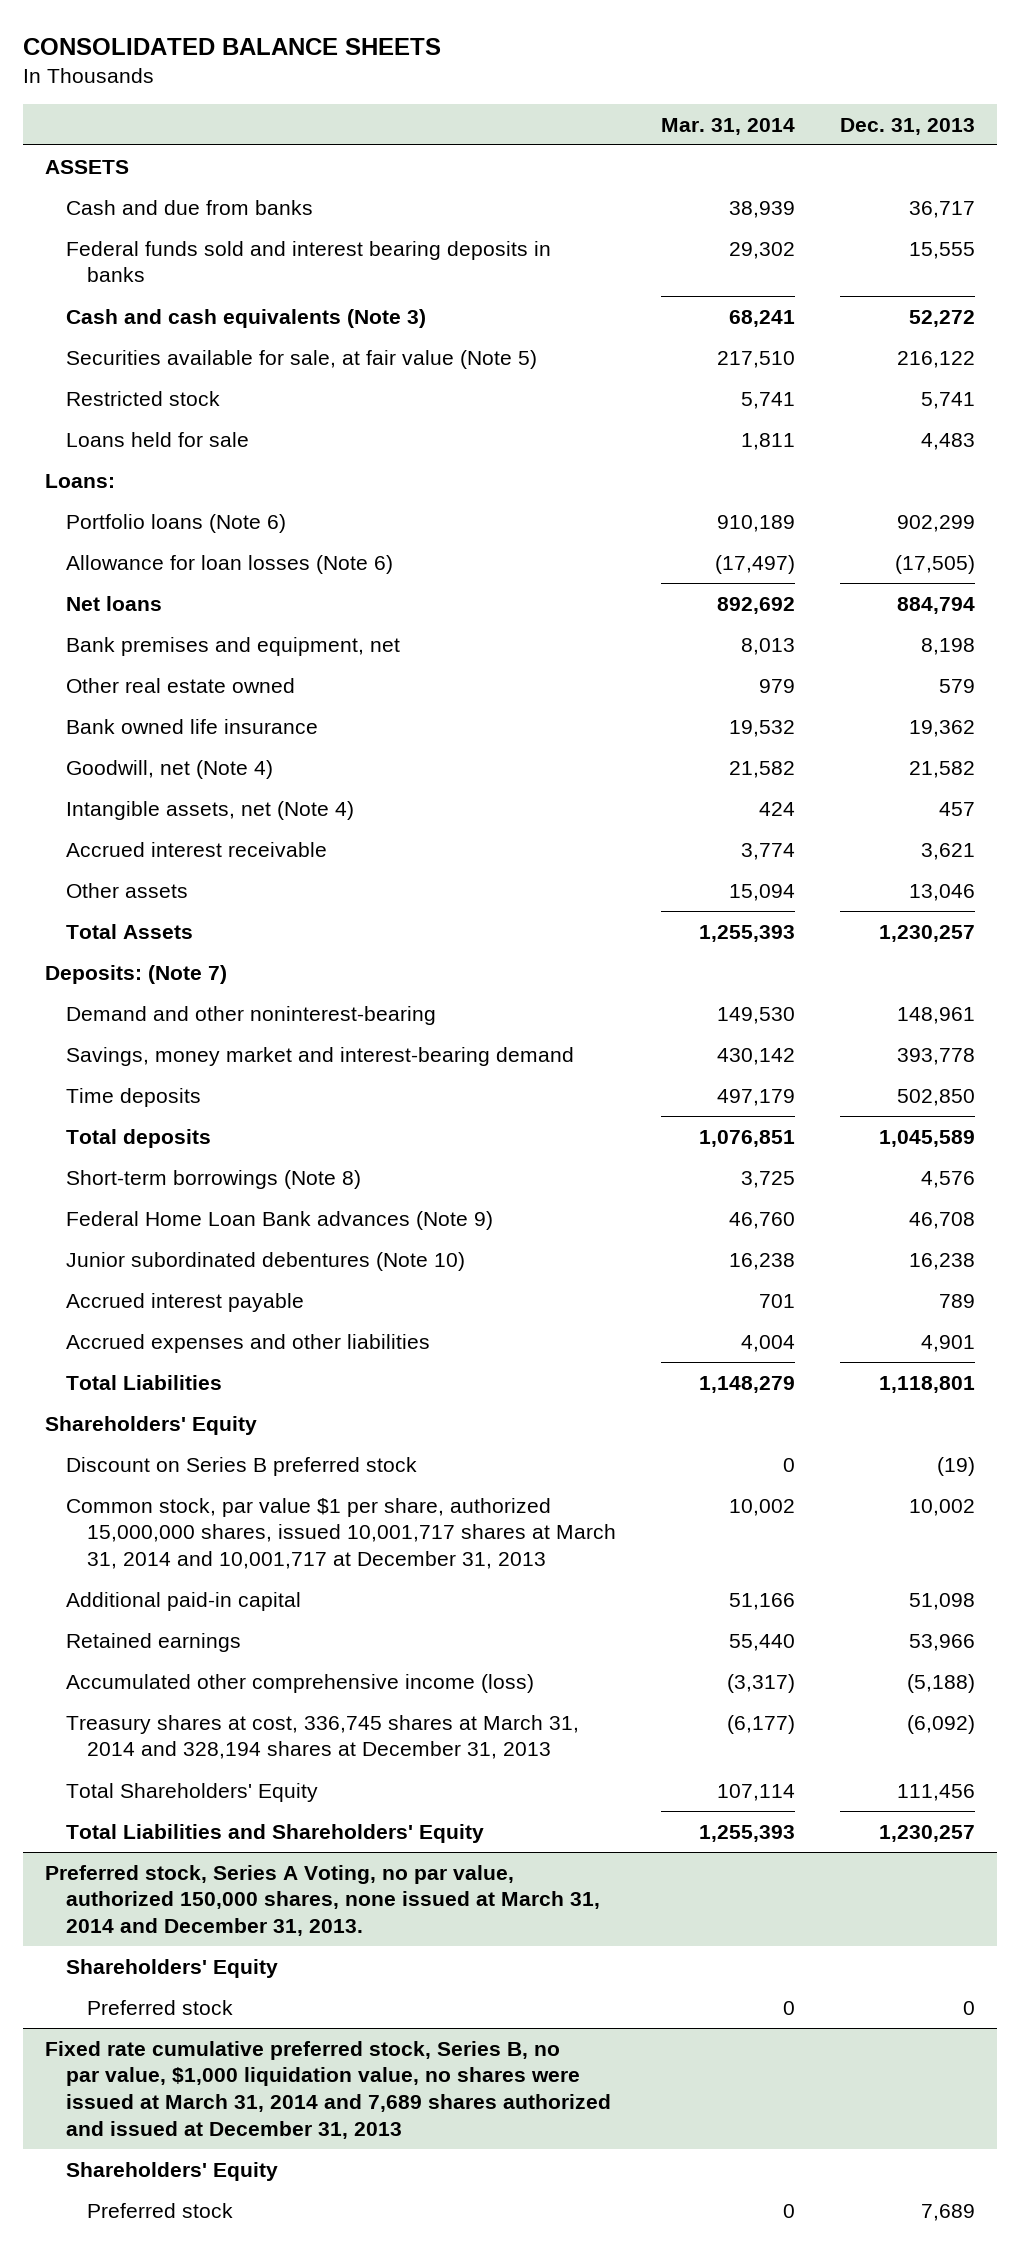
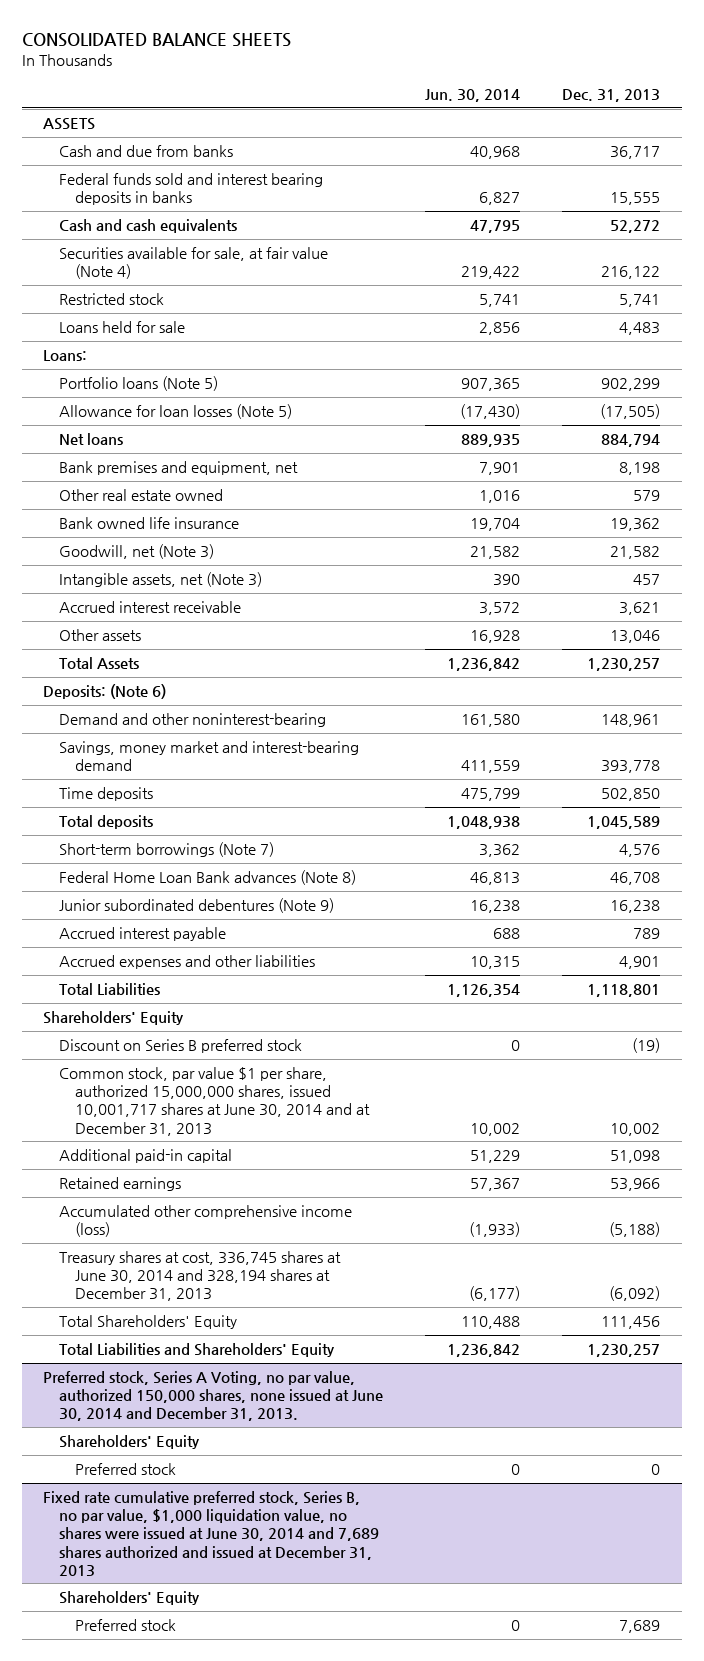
[660,117,795,135] Mar. 31, 2014 -> none
none -> [425,89,521,103] Jun. 30, 2014
[66,308,427,328] Cash and cash equivalents (Note 3) -> [59,219,238,234] Cash and cash equivalents
[66,349,538,369] Securities available for sale, at fair value (Note 5) -> [59,247,329,280] Securities available for sale, at fair value (Note 4)
[66,513,287,533] Portfolio loans (Note 6) -> [59,376,219,392] Portfolio loans (Note 5)
[66,554,394,574] Allowance for loan losses (Note 6) -> [59,404,293,420] Allowance for loan losses (Note 5)
[66,759,274,779] Goodwill, net (Note 4) -> [59,544,215,560] Goodwill, net (Note 3)
[66,800,355,820] Intangible assets, net (Note 4) -> [59,572,263,588] Intangible assets, net (Note 3)
[45,964,228,984] Deposits: (Note 7) -> [43,684,167,700] Deposits: (Note 6)
[66,1169,362,1189] Short-term borrowings (Note 8) -> [59,842,275,858] Short-term borrowings (Note 7)
[66,1210,494,1230] Federal Home Loan Bank advances (Note 9) -> [59,870,357,886] Federal Home Loan Bank advances (Note 8)
[66,1251,466,1271] Junior subordinated debentures (Note 10) -> [59,898,335,914] Junior subordinated debentures (Note 9)
[66,1497,616,1570] Common stock, par value $1 per share, authorized 15,000,000 shares, issued 10,001,717 shares at March 31, 2014 and 10,001,717 at December 31, 2013 -> [59,1067,370,1136] Common stock, par value $1 per share, authorized 15,000,000 shares, issued 10,001,717 shares at June 30, 2014 and at December 31, 2013
[66,1714,580,1760] Treasury shares at cost, 336,745 shares at March 31, 2014 and 328,194 shares at December 31, 2013 -> [59,1251,342,1302] Treasury shares at cost, 336,745 shares at June 30, 2014 and 328,194 shares at December 31, 2013
[45,1864,601,1937] Preferred stock, Series A Voting, no par value, authorized 150,000 shares, none issued at March 31, 2014 and December 31, 2013. -> [43,1371,384,1422] Preferred stock, Series A Voting, no par value, authorized 150,000 shares, none issued at June 30, 2014 and December 31, 2013.
[45,2040,612,2139] Fixed rate cumulative preferred stock, Series B, no par value, $1,000 liquidation value, no shares were issued at March 31, 2014 and 7,689 shares authorized and issued at December 31, 2013 -> [43,1491,380,1576] Fixed rate cumulative preferred stock, Series B, no par value, $1,000 liquidation value, no shares were issued at June 30, 2014 and 7,689 shares authorized and issued at December 31, 2013

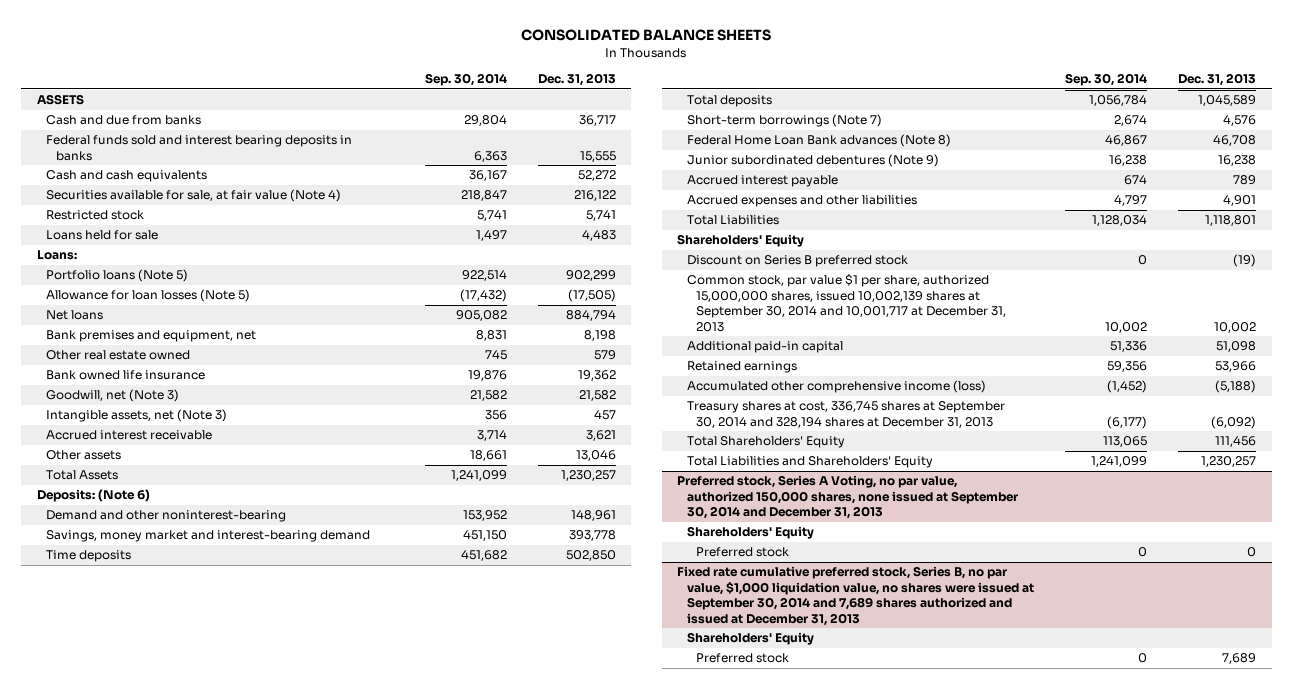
[425,89,521,103] Jun. 30, 2014 -> none
none -> [424,73,507,87] Sep. 30, 2014
[59,1067,370,1136] Common stock, par value $1 per share, authorized 15,000,000 shares, issued 10,001,717 shares at June 30, 2014 and at December 31, 2013 -> [686,274,1007,332] Common stock, par value $1 per share, authorized 15,000,000 shares, issued 10,002,139 shares at September 30, 2014 and 10,001,717 at December 31, 2013
[59,1251,342,1302] Treasury shares at cost, 336,745 shares at June 30, 2014 and 328,194 shares at December 31, 2013 -> [686,401,1005,428] Treasury shares at cost, 336,745 shares at September 30, 2014 and 328,194 shares at December 31, 2013
[43,1371,384,1422] Preferred stock, Series A Voting, no par value, authorized 150,000 shares, none issued at June 30, 2014 and December 31, 2013. -> [677,475,1018,520] Preferred stock, Series A Voting, no par value, authorized 150,000 shares, none issued at September 30, 2014 and December 31, 2013
[43,1491,380,1576] Fixed rate cumulative preferred stock, Series B, no par value, $1,000 liquidation value, no shares were issued at June 30, 2014 and 7,689 shares authorized and issued at December 31, 2013 -> [677,566,1034,626] Fixed rate cumulative preferred stock, Series B, no par value, $1,000 liquidation value, no shares were issued at September 30, 2014 and 7,689 shares authorized and issued at December 31, 2013

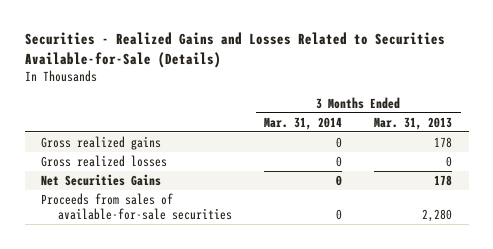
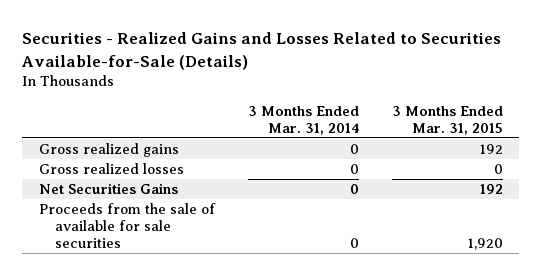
[374,116,453,130] Mar. 31, 2013 -> none
none -> [391,105,503,135] 3 Months Ended Mar. 31, 2015
[40,192,233,221] Proceeds from sales of available-for-sale securities -> [38,203,216,248] Proceeds from the sale of available for sale securities

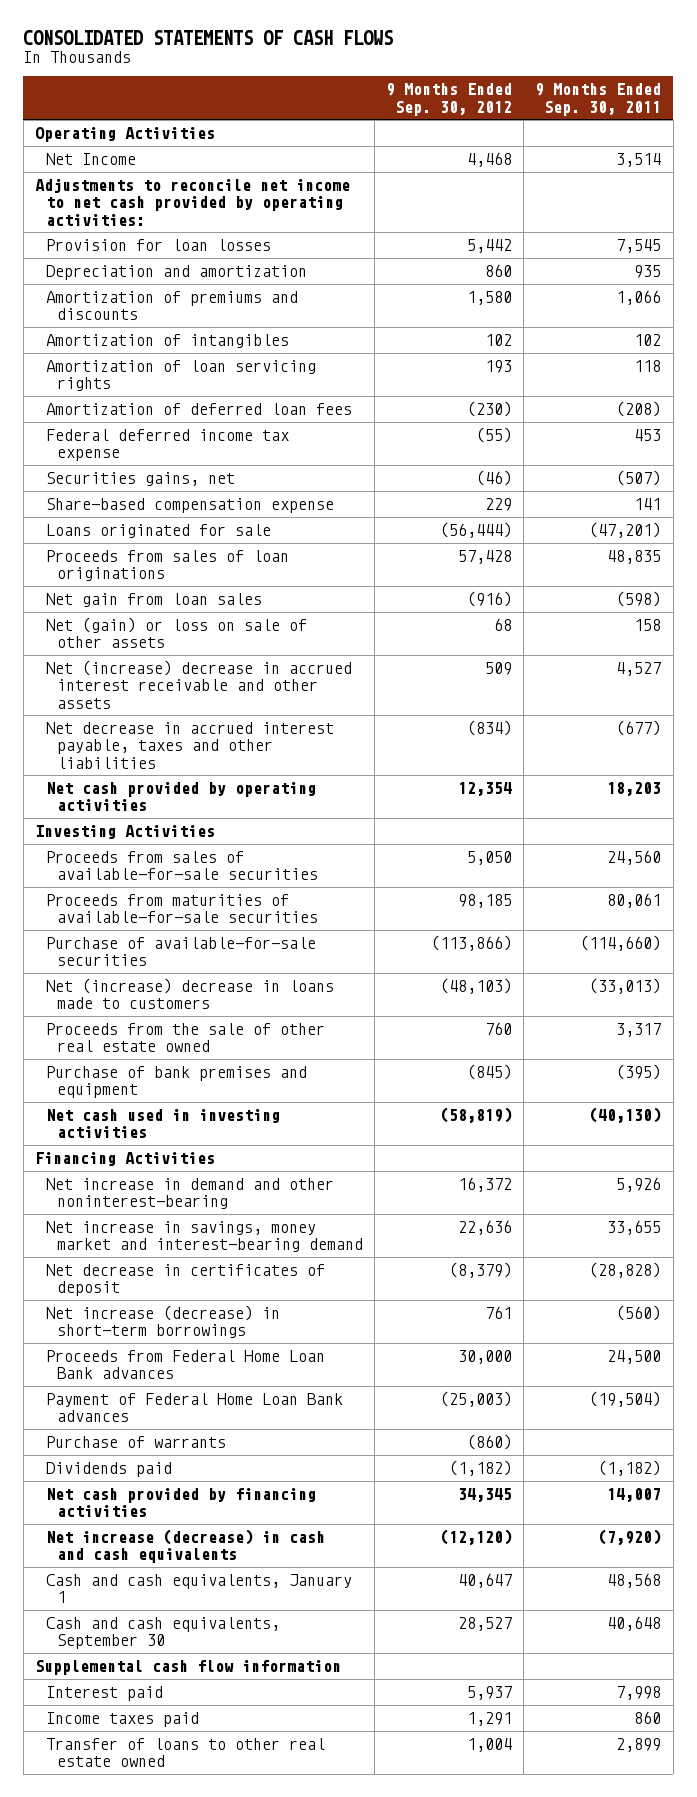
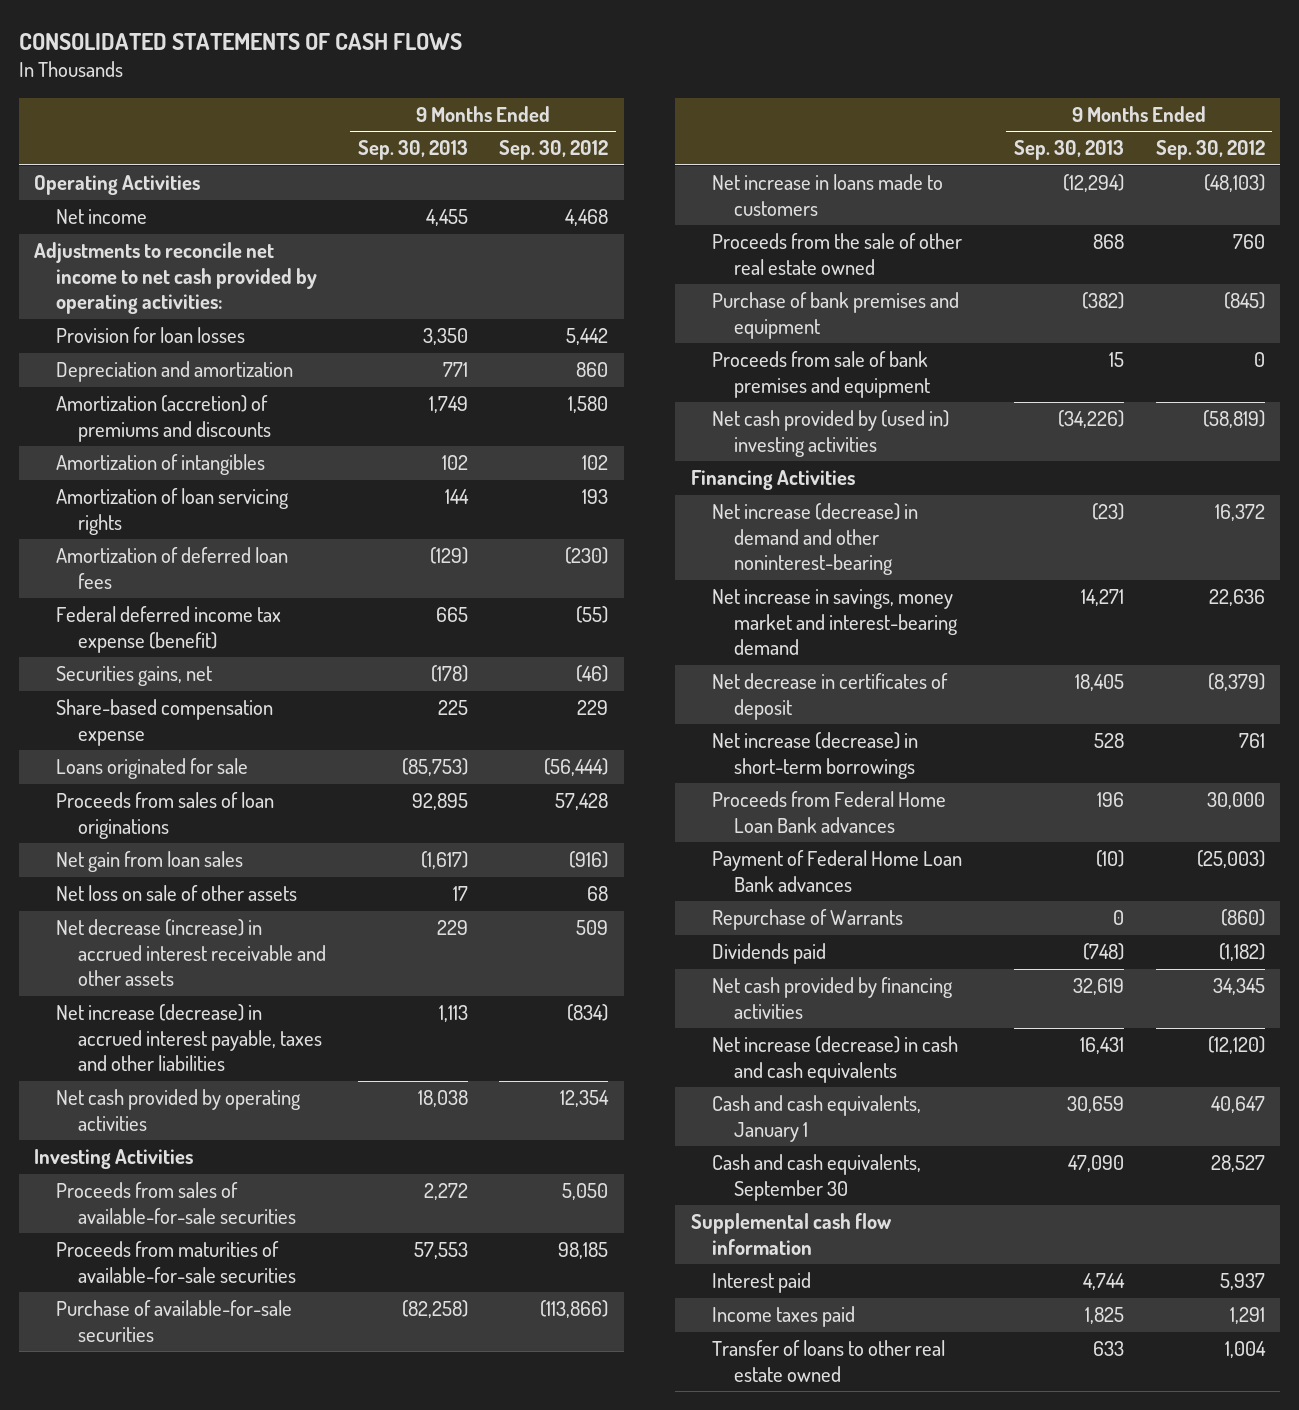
[535,83,662,116] 9 Months Ended Sep. 30, 2011 -> none
none -> [357,140,468,161] Sep. 30, 2013
[45,153,136,166] Net Income -> [56,209,148,225] Net income
[45,291,298,321] Amortization of premiums and discounts -> [56,395,271,442] Amortization (accretion) of premiums and discounts
[45,429,289,462] Federal deferred income tax expense -> [56,606,282,653] Federal deferred income tax expense (benefit)
[45,617,307,649] Net (gain) or loss on sale of other assets -> [56,885,298,902] Net loss on sale of other assets
[45,660,352,709] Net (increase) decrease in accrued interest receivable and other assets -> [56,919,326,987] Net decrease (increase) in accrued interest receivable and other assets
[45,722,334,769] Net decrease in accrued interest payable, taxes and other liabilities -> [56,1004,322,1072] Net increase (decrease) in accrued interest payable, taxes and other liabilities
[45,978,334,1010] Net (increase) decrease in loans made to customers -> [712,174,944,216] Net increase in loans made to customers
none -> [712,351,931,398] Proceeds from sale of bank premises and equipment
[45,1109,280,1139] Net cash used in investing activities -> [712,410,950,457] Net cash provided by (used in) investing activities
[45,1178,334,1210] Net increase in demand and other noninterest-bearing -> [712,503,919,576] Net increase (decrease) in demand and other noninterest-bearing
[45,1436,226,1449] Purchase of warrants -> [712,909,904,931] Repurchase of Warrants

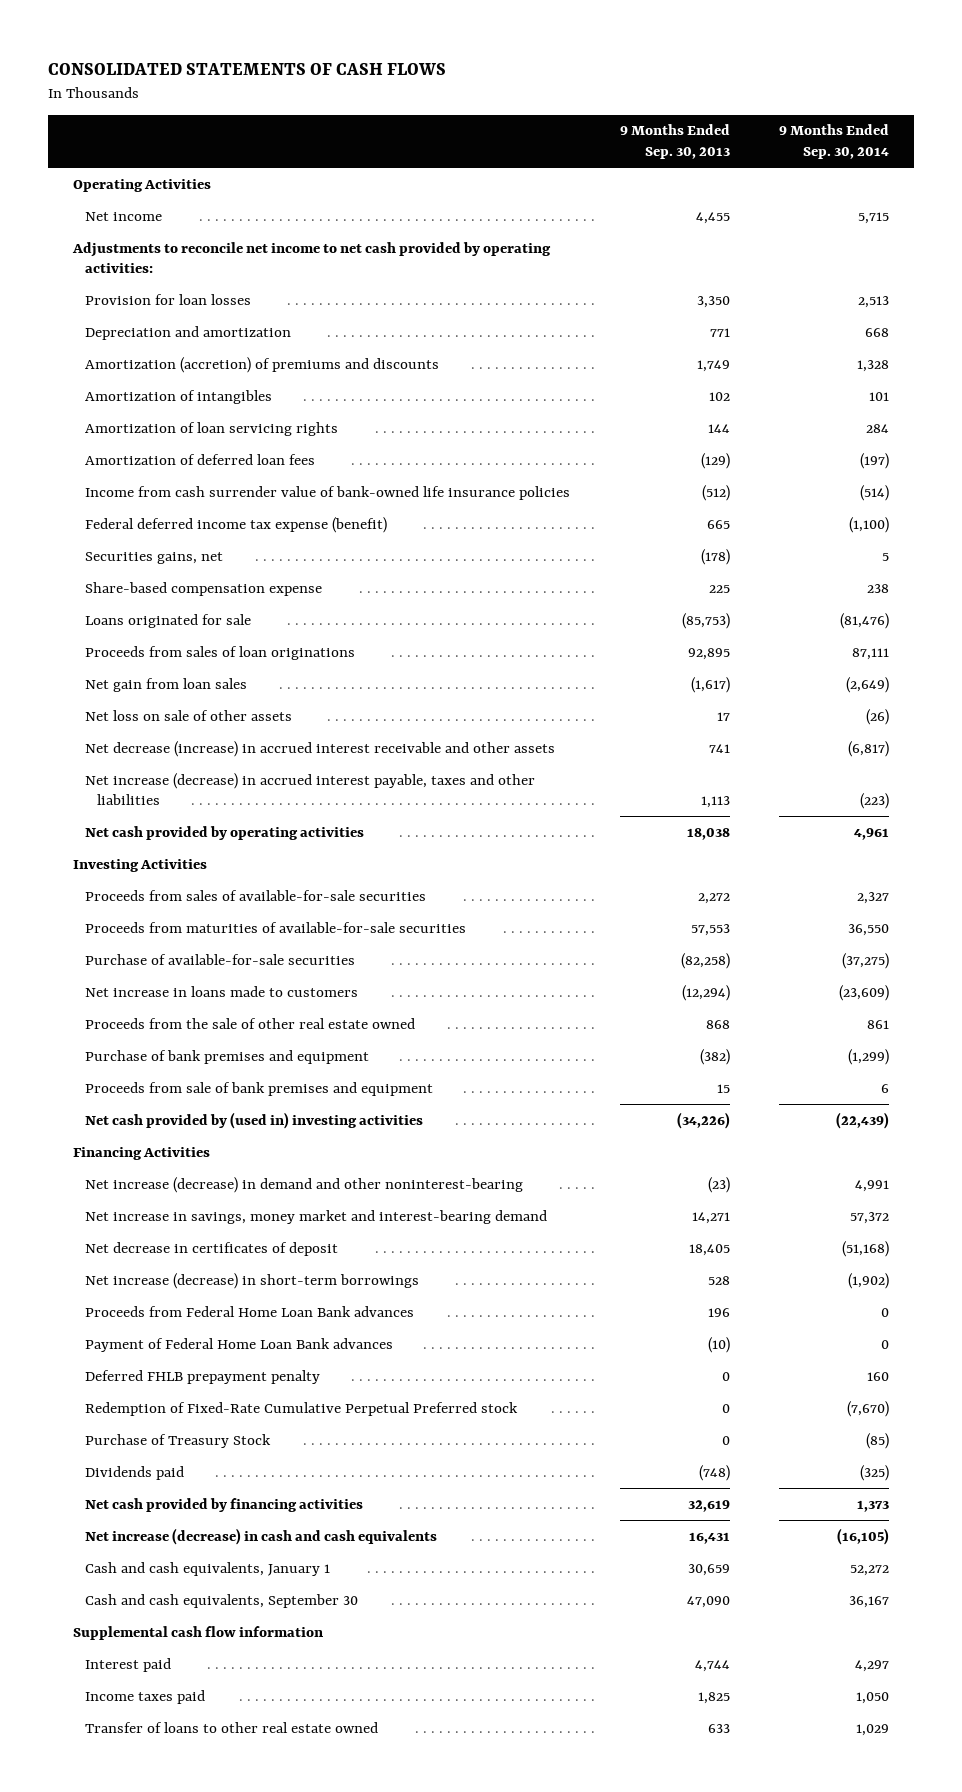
[499,140,609,161] Sep. 30, 2012 -> none
none -> [779,124,890,160] 9 Months Ended Sep. 30, 2014
none -> [85,485,571,500] Income from cash surrender value of bank-owned life insurance policies
[436,920,468,936] 229 -> [708,743,730,753] 741
[712,909,904,931] Repurchase of Warrants -> none
none -> [85,1369,321,1384] Deferred FHLB prepayment penalty
none -> [85,1401,519,1416] Redemption of Fixed-Rate Cumulative Perpetual Preferred stock
none -> [85,1433,272,1448] Purchase of Treasury Stock

